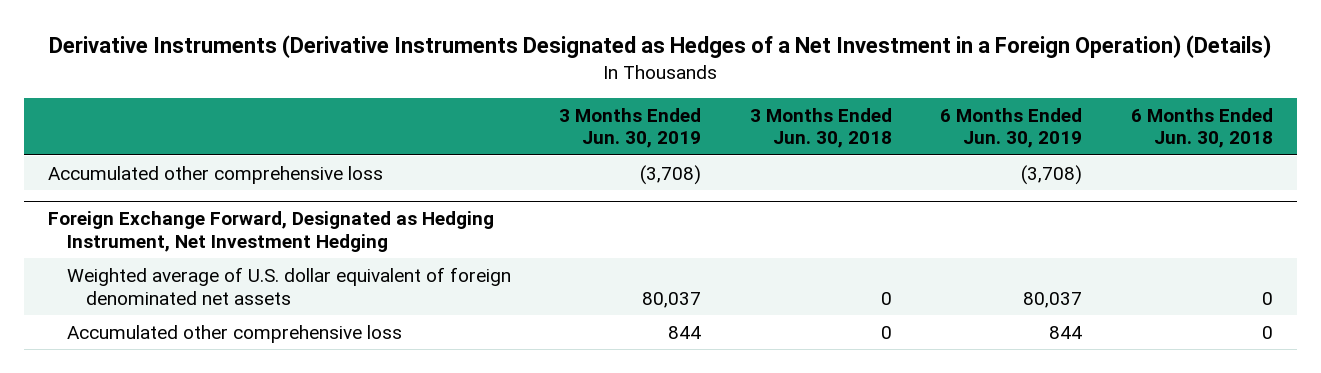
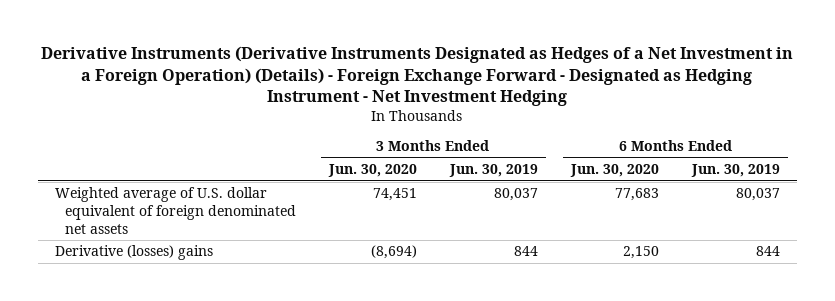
[49,35,1272,59] Derivative Instruments (Derivative Instruments Designated as Hedges of a Net Investment in a Foreign Operation) (Details) -> [41,46,794,107] Derivative Instruments (Derivative Instruments Designated as Hedges of a Net Investment in a Foreign Operation) (Details) - Foreign Exchange Forward - Designated as Hedging Instrument - Net Investment Hedging
[749,107,892,149] 3 Months Ended Jun. 30, 2018 -> none
[1130,107,1273,149] 6 Months Ended Jun. 30, 2018 -> none
none -> [327,164,417,178] Jun. 30, 2020
none -> [570,164,660,178] Jun. 30, 2020
[47,165,383,184] Accumulated other comprehensive loss -> none
[47,211,494,252] Foreign Exchange Forward, Designated as Hedging Instrument, Net Investment Hedging -> none
[66,324,402,343] Accumulated other comprehensive loss -> [54,245,213,261] Derivative (losses) gains

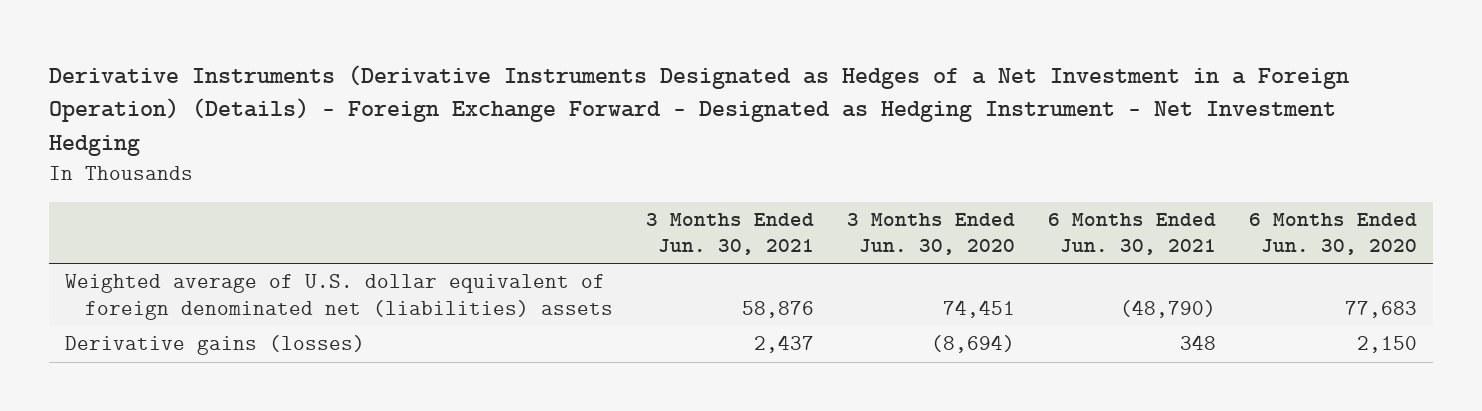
[448,164,538,178] Jun. 30, 2019 -> none
[691,164,781,178] Jun. 30, 2019 -> none
none -> [646,212,815,256] 3 Months Ended Jun. 30, 2021
none -> [1048,212,1217,256] 6 Months Ended Jun. 30, 2021
[54,187,296,234] Weighted average of U.S. dollar equivalent of foreign denominated net assets -> [65,274,614,320] Weighted average of U.S. dollar equivalent of foreign denominated net (liabilities) assets
[54,245,213,261] Derivative (losses) gains -> [65,335,366,356] Derivative gains (losses)

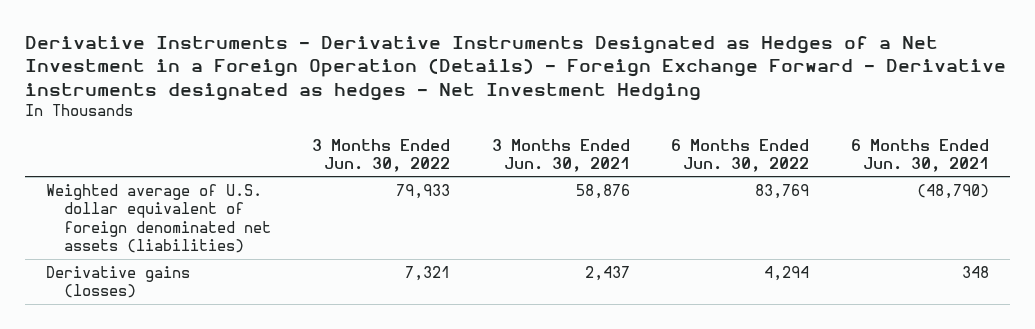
[48,64,1349,157] Derivative Instruments (Derivative Instruments Designated as Hedges of a Net Investment in a Foreign Operation) (Details) - Foreign Exchange Forward - Designated as Hedging Instrument - Net Investment Hedging -> [25,35,1007,101] Derivative Instruments - Derivative Instruments Designated as Hedges of a Net Investment in a Foreign Operation (Details) - Foreign Exchange Forward - Derivative instruments designated as hedges - Net Investment Hedging
[847,212,1016,256] 3 Months Ended Jun. 30, 2020 -> none
[1248,212,1417,256] 6 Months Ended Jun. 30, 2020 -> none
none -> [312,138,451,172] 3 Months Ended Jun. 30, 2022
none -> [671,138,810,172] 6 Months Ended Jun. 30, 2022
[65,274,614,320] Weighted average of U.S. dollar equivalent of foreign denominated net (liabilities) assets -> [45,184,271,253] Weighted average of U.S. dollar equivalent of foreign denominated net assets (liabilities)

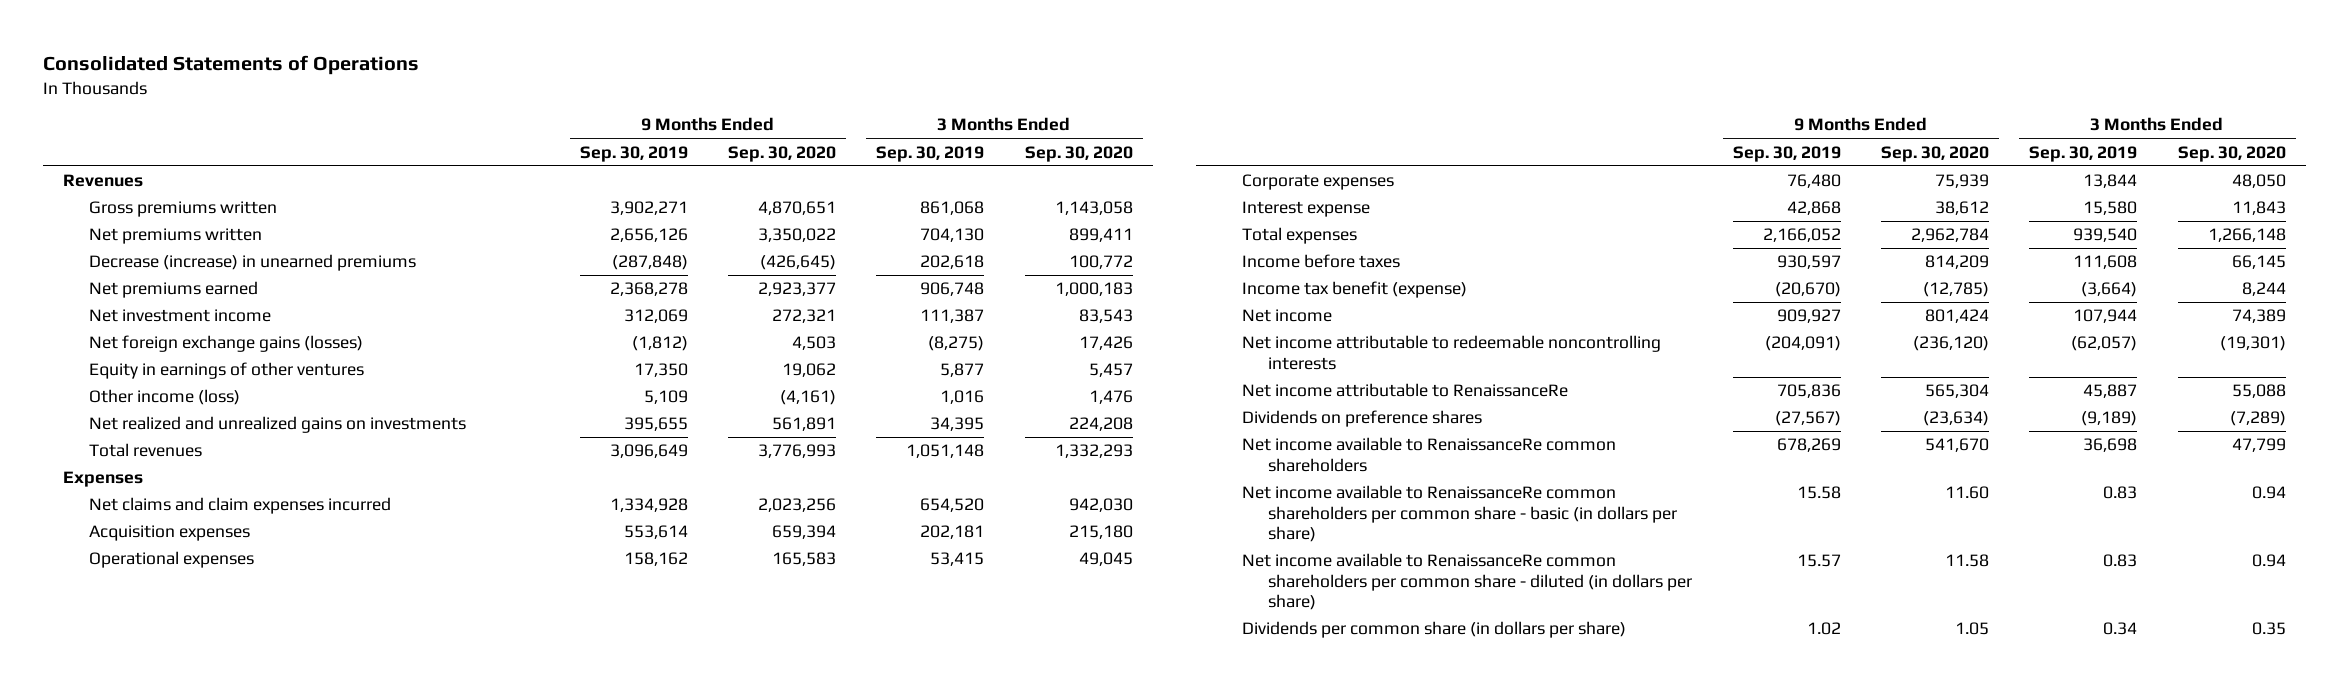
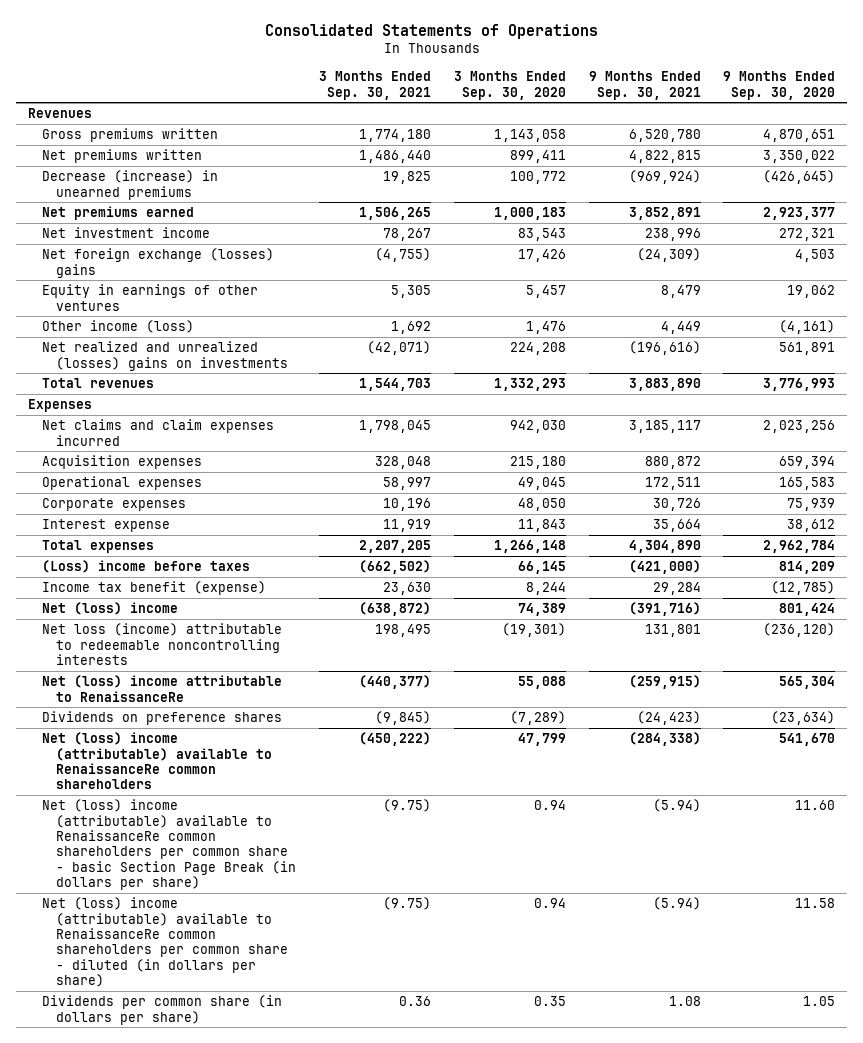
[579,145,688,162] Sep. 30, 2019 -> none
[876,145,985,162] Sep. 30, 2019 -> none
none -> [319,71,432,100] 3 Months Ended Sep. 30, 2021
none -> [588,71,701,100] 9 Months Ended Sep. 30, 2021
[89,335,364,353] Net foreign exchange gains (losses) -> [42,248,275,278] Net foreign exchange (losses) gains
[89,416,467,434] Net realized and unrealized gains on investments -> [42,341,289,371] Net realized and unrealized (losses) gains on investments
[1242,254,1401,269] Income before taxes -> [42,560,251,574] (Loss) income before taxes
[1242,309,1333,323] Net income -> [42,602,179,616] Net (loss) income
[1242,335,1662,370] Net income attributable to redeemable noncontrolling interests -> [42,623,283,666] Net loss (income) attributable to redeemable noncontrolling interests
[1242,383,1569,398] Net income attributable to RenaissanceRe -> [42,675,283,702] Net (loss) income attributable to RenaissanceRe
[1242,437,1617,472] Net income available to RenaissanceRe common shareholders -> [42,732,273,790] Net (loss) income (attributable) available to RenaissanceRe common shareholders
[1242,485,1678,543] Net income available to RenaissanceRe common shareholders per common share - basic (in dollars per share) -> [42,799,297,891] Net (loss) income (attributable) available to RenaissanceRe common shareholders per common share - basic Section Page Break (in dollars per share)
[1242,553,1693,611] Net income available to RenaissanceRe common shareholders per common share - diluted (in dollars per share) -> [42,897,289,988] Net (loss) income (attributable) available to RenaissanceRe common shareholders per common share - diluted (in dollars per share)

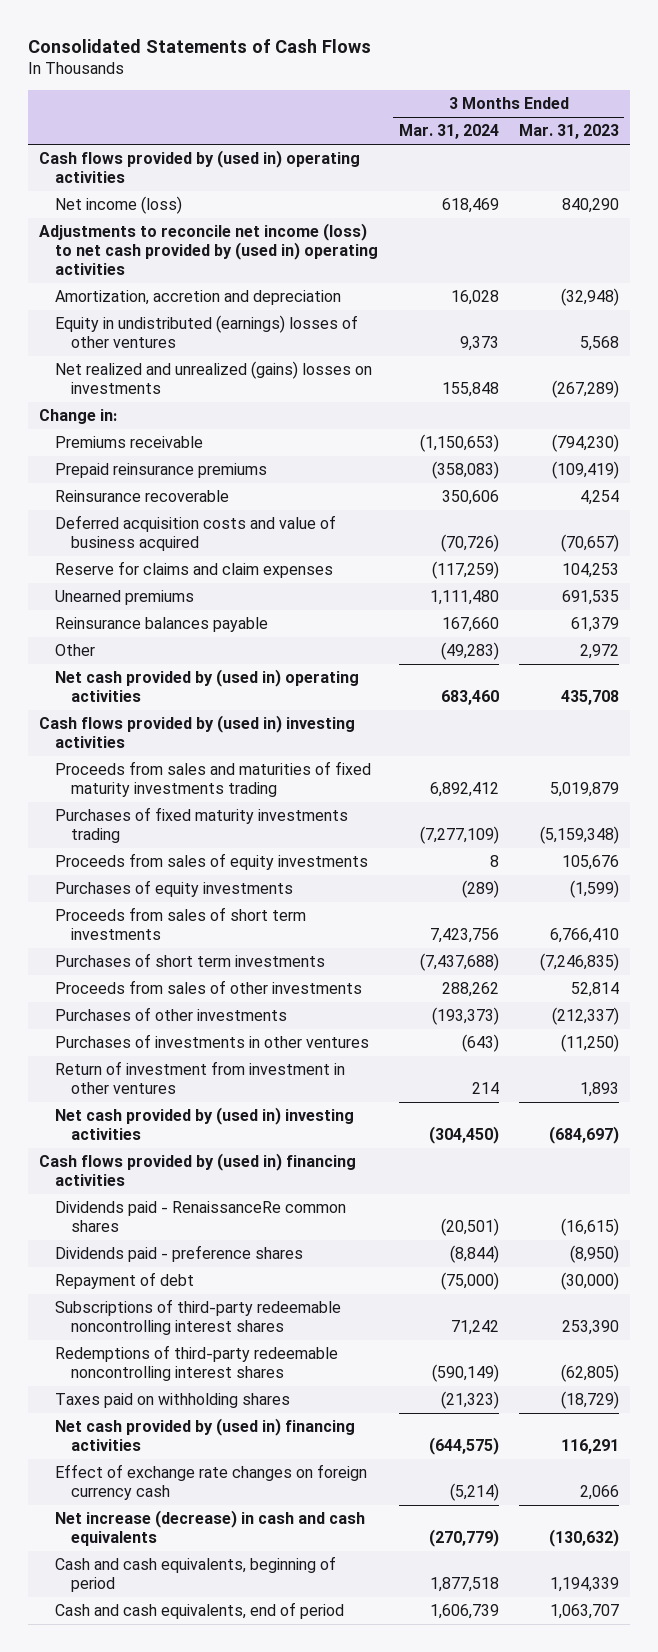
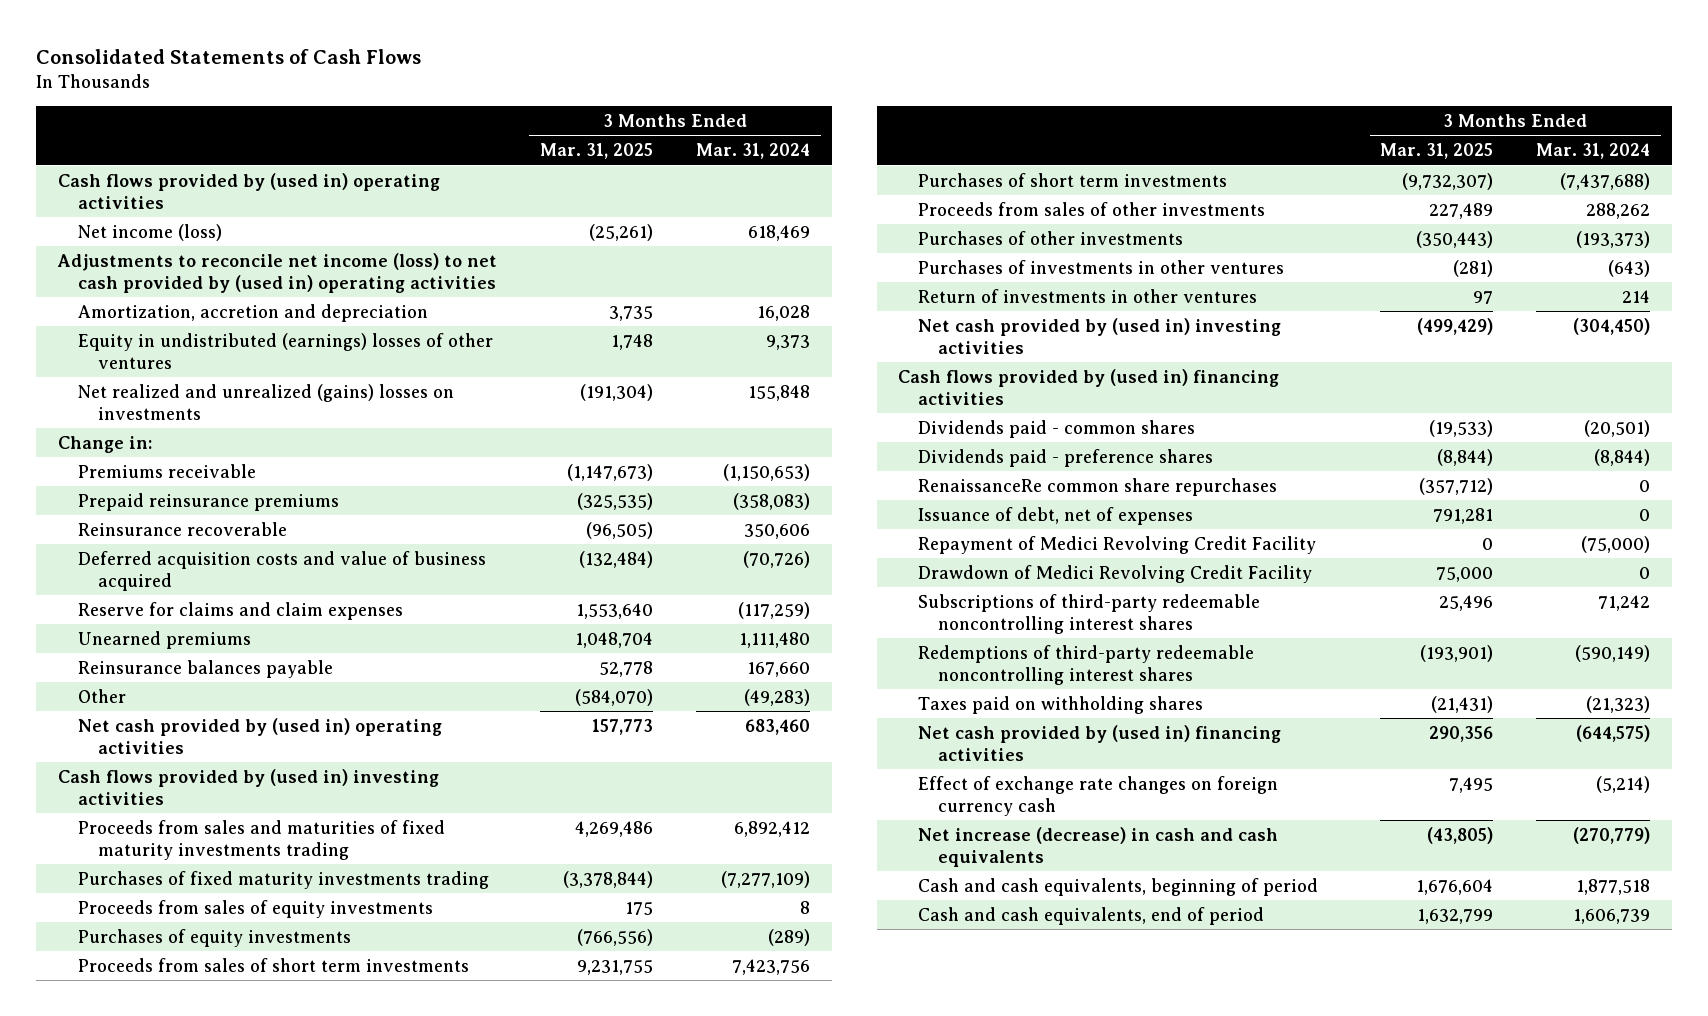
[519,124,620,140] Mar. 31, 2023 -> none
none -> [540,143,654,160] Mar. 31, 2025
[54,1061,345,1095] Return of investment from investment in other ventures -> [918,288,1258,303] Return of investments in other ventures
[54,1201,346,1233] Dividends paid - RenaissanceRe common shares -> [918,419,1196,438] Dividends paid - common shares
[54,1272,194,1290] Repayment of debt -> none
none -> [918,477,1278,496] RenaissanceRe common share repurchases
none -> [918,506,1194,525] Issuance of debt, net of expenses
none -> [918,535,1317,554] Repayment of Medici Revolving Credit Facility
none -> [918,564,1313,583] Drawdown of Medici Revolving Credit Facility

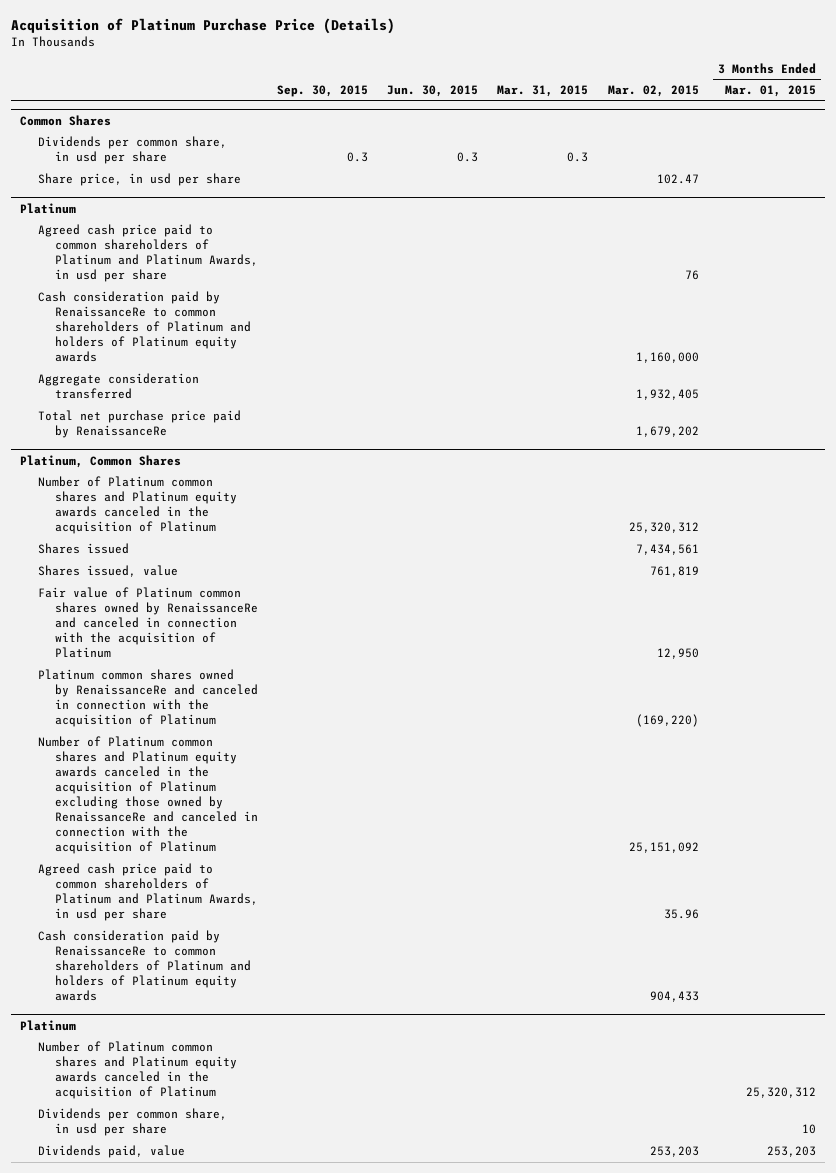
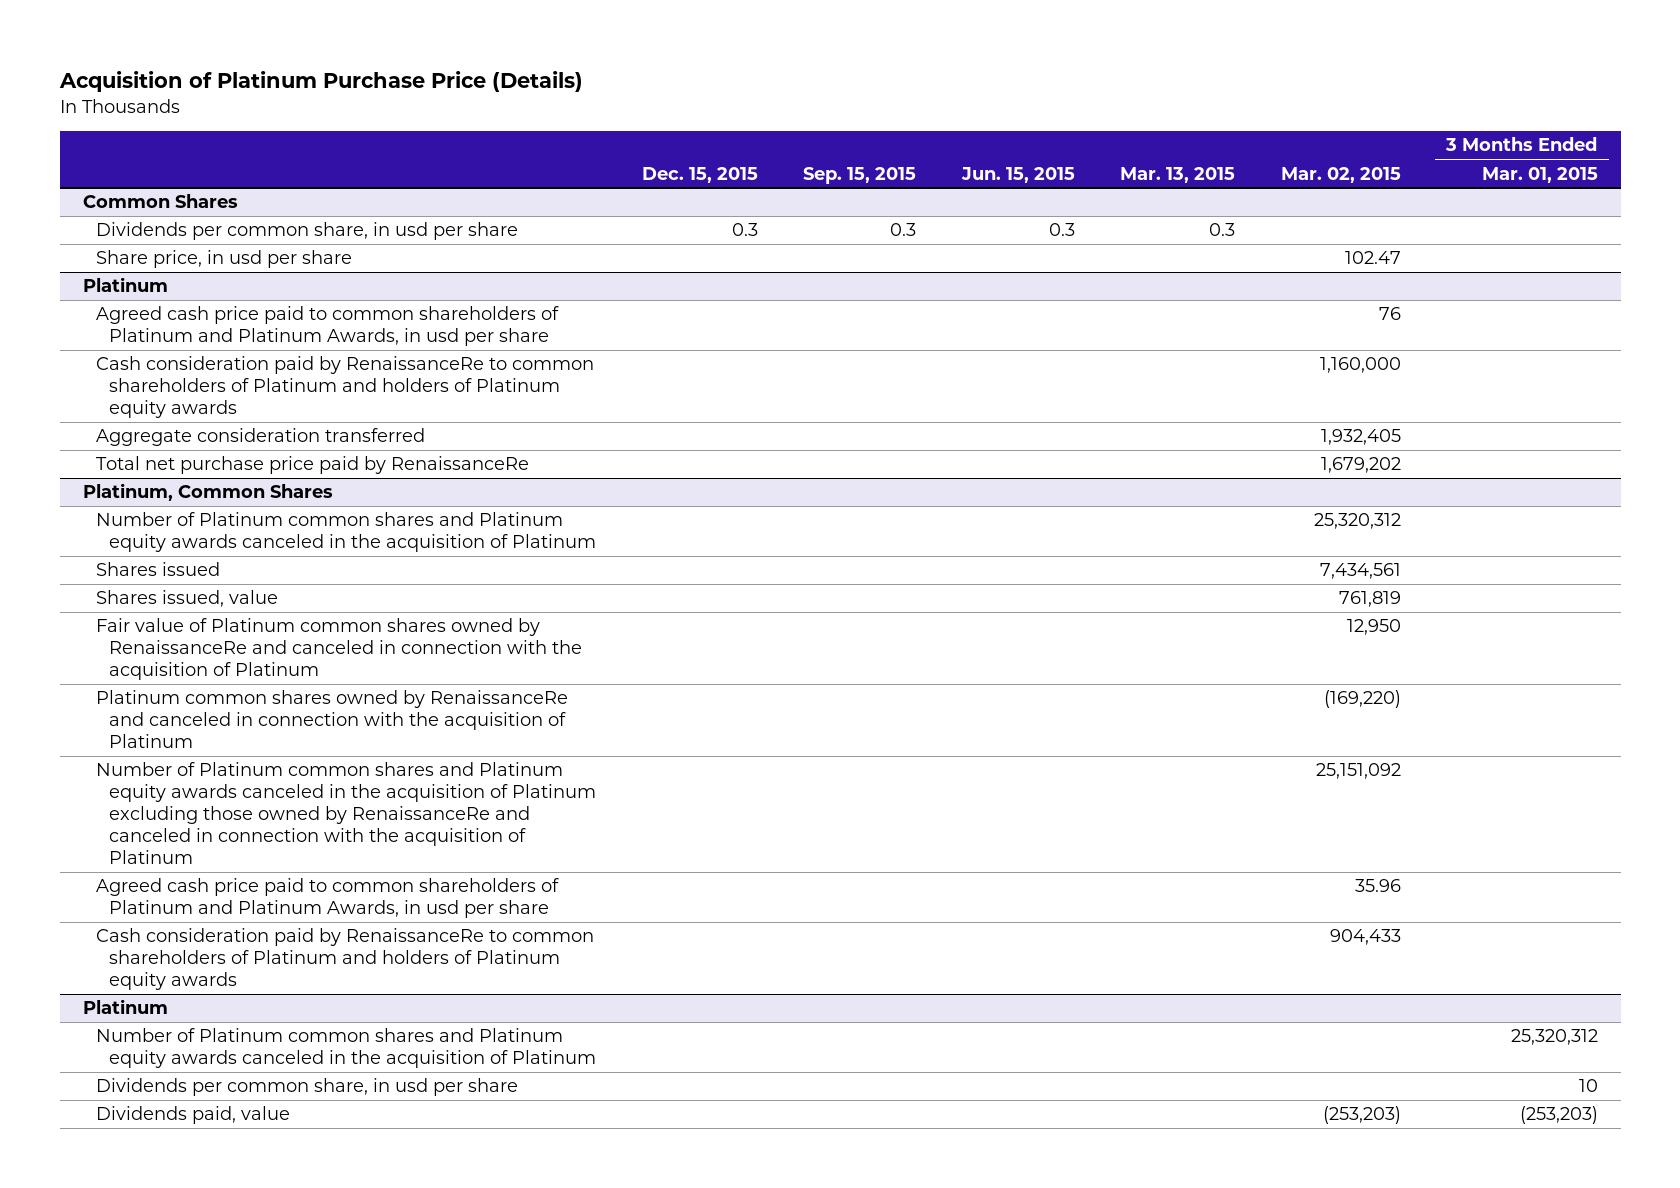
[277,85,369,98] Sep. 30, 2015 -> none
[387,85,479,98] Jun. 30, 2015 -> none
[497,85,589,98] Mar. 31, 2015 -> none
none -> [641,166,758,183] Dec. 15, 2015
none -> [803,166,917,184] Sep. 15, 2015
none -> [960,166,1075,183] Jun. 15, 2015
none -> [1120,166,1236,183] Mar. 13, 2015
[649,1145,699,1157] 253,203 -> [1323,1106,1402,1125] (253,203)
[766,1145,816,1157] 253,203 -> [1519,1106,1598,1125] (253,203)

